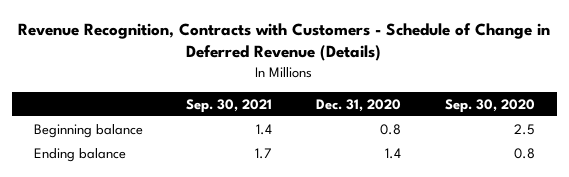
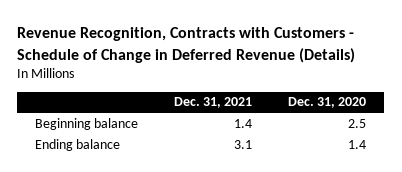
[186,98,273,113] Sep. 30, 2021 -> none
[444,98,535,113] Sep. 30, 2020 -> none
none -> [174,97,253,109] Dec. 31, 2021
[380,123,402,135] 0.8 -> [348,118,367,128] 2.5

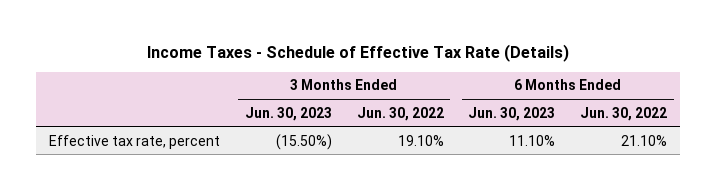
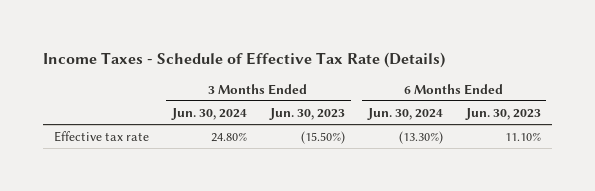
[356,106,444,121] Jun. 30, 2022 -> none
[580,106,668,121] Jun. 30, 2022 -> none
none -> [170,107,247,120] Jun. 30, 2024
none -> [366,107,443,120] Jun. 30, 2024
[48,134,220,149] Effective tax rate, percent -> [54,131,150,143] Effective tax rate

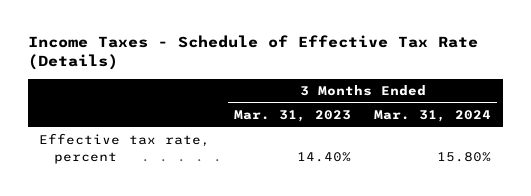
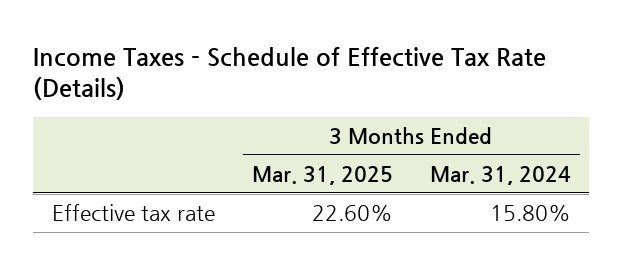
[233,110,351,123] Mar. 31, 2023 -> none
none -> [251,165,393,185] Mar. 31, 2025
[39,133,211,164] Effective tax rate, percent -> [51,204,215,222] Effective tax rate

